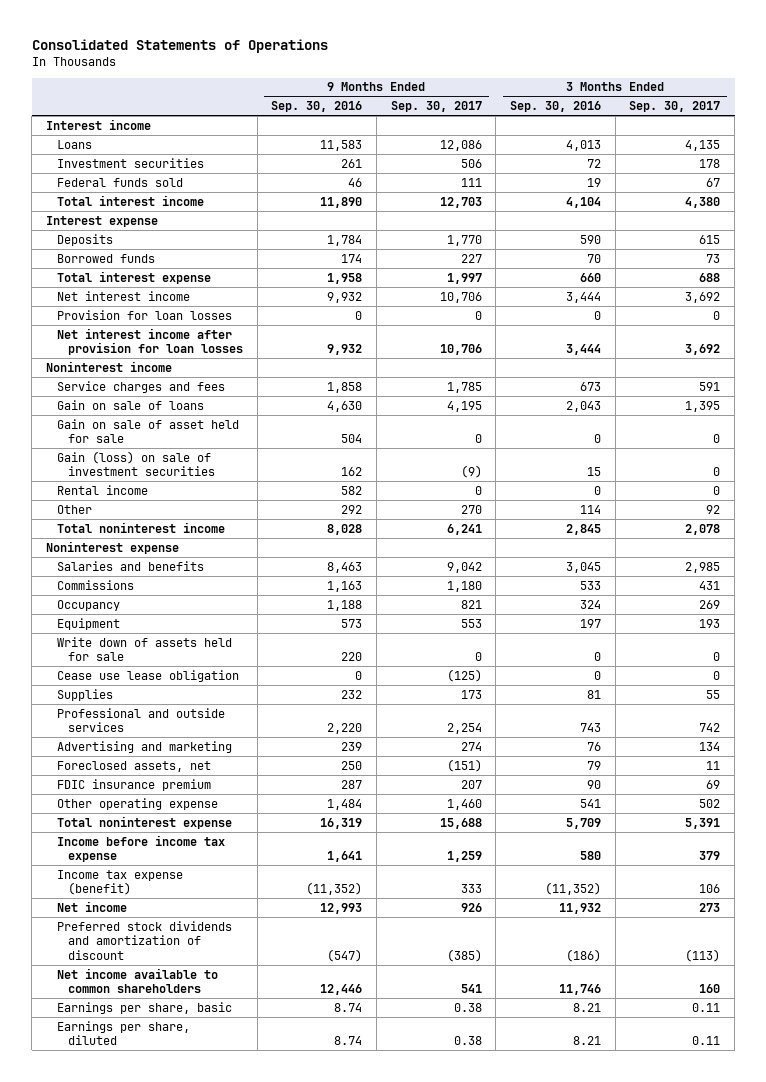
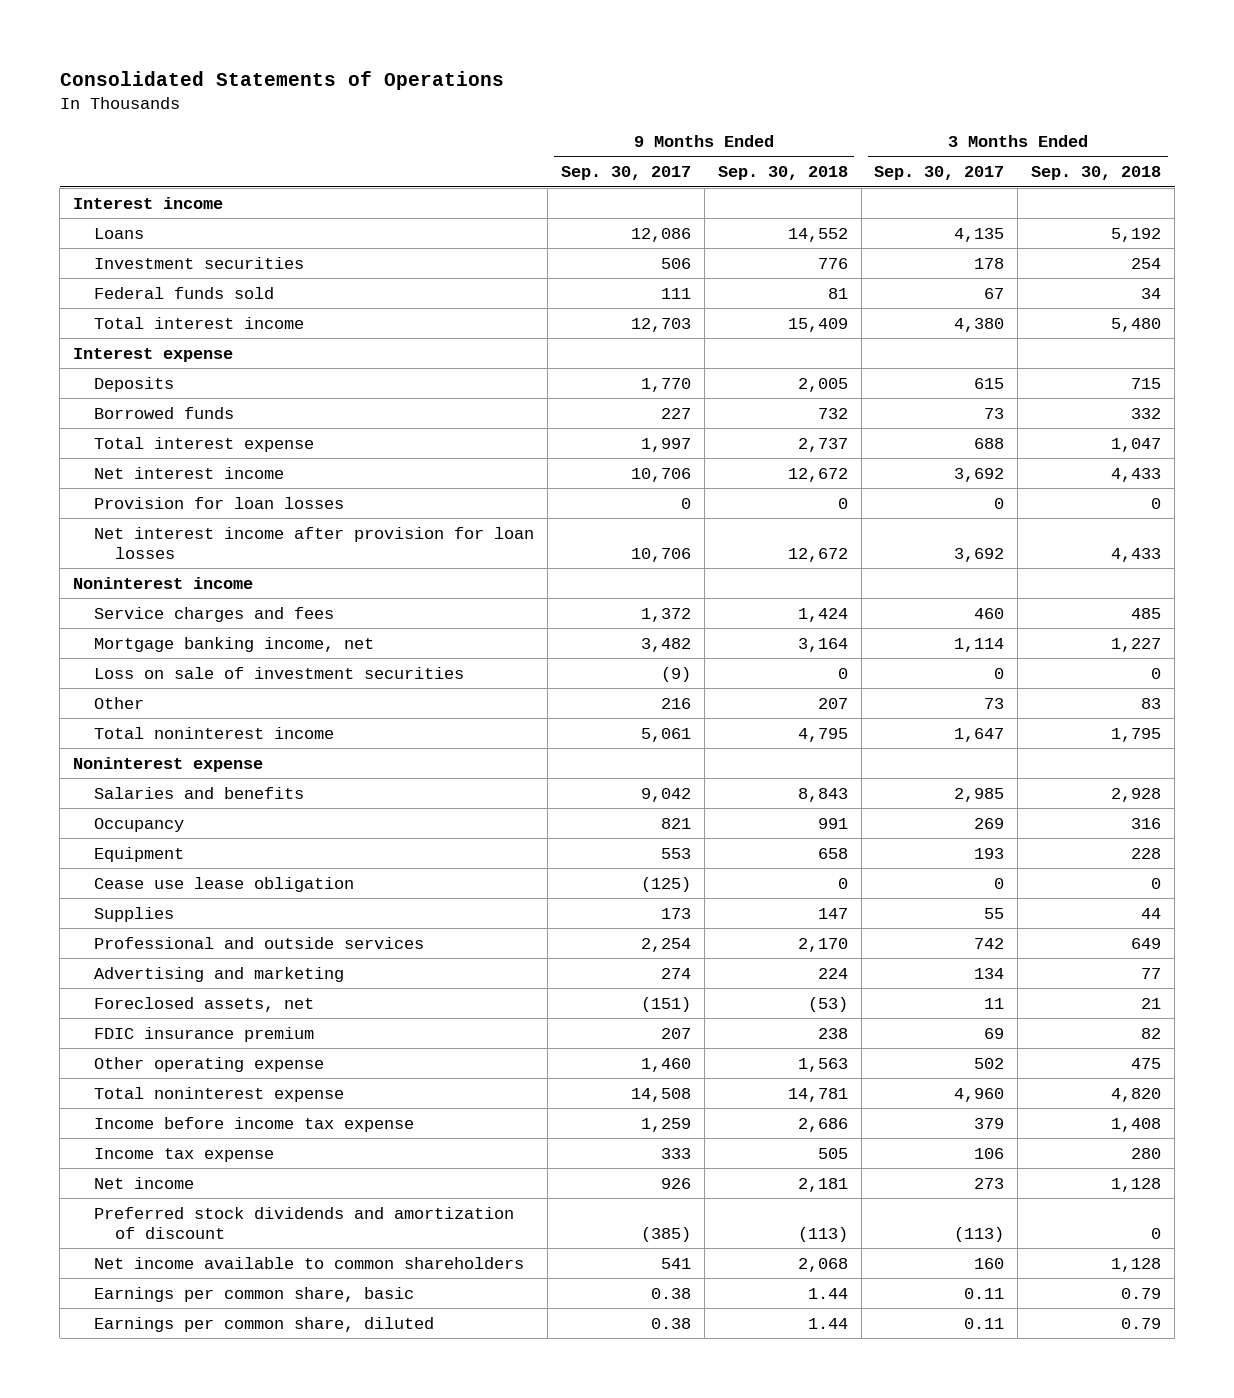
[271,101,363,113] Sep. 30, 2016 -> none
[510,101,602,113] Sep. 30, 2016 -> none
none -> [717,166,848,181] Sep. 30, 2018
none -> [1031,166,1162,181] Sep. 30, 2018
[56,399,204,410] Gain on sale of loans -> none
[56,418,239,444] Gain on sale of asset held for sale -> none
[56,484,148,495] Rental income -> none
[446,381,482,393] 1,785 -> [640,607,691,622] 1,372
[699,381,721,391] 591 -> [974,607,1005,619] 460
none -> [93,636,374,652] Mortgage banking income, net
[56,450,215,477] Gain (loss) on sale of investment securities -> [93,666,464,679] Loss on sale of investment securities
[460,504,482,514] 270 -> [660,697,691,709] 216
[706,504,721,514] 92 -> [984,697,1005,709] 73
[446,523,482,535] 6,241 -> [640,727,691,742] 5,061
[685,523,721,535] 2,078 -> [954,727,1005,742] 1,647
[56,579,134,590] Commissions -> none
[56,636,232,662] Write down of assets held for sale -> none
[439,817,482,829] 15,688 -> [630,1087,691,1102] 14,508
[685,817,721,829] 5,391 -> [954,1087,1005,1102] 4,960
[56,869,183,896] Income tax expense (benefit) -> [93,1147,274,1162] Income tax expense
[56,1001,232,1014] Earnings per share, basic -> [93,1286,414,1302] Earnings per common share, basic
[56,1020,190,1046] Earnings per share, diluted -> [93,1316,434,1332] Earnings per common share, diluted

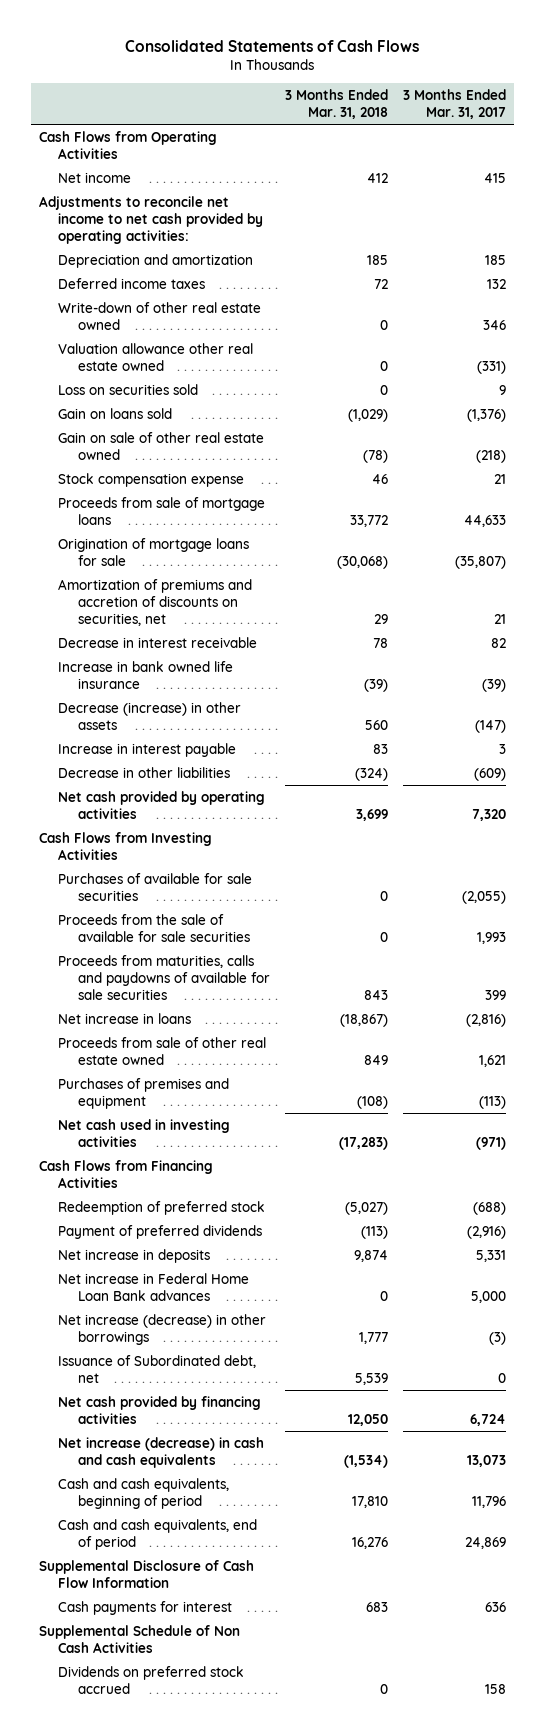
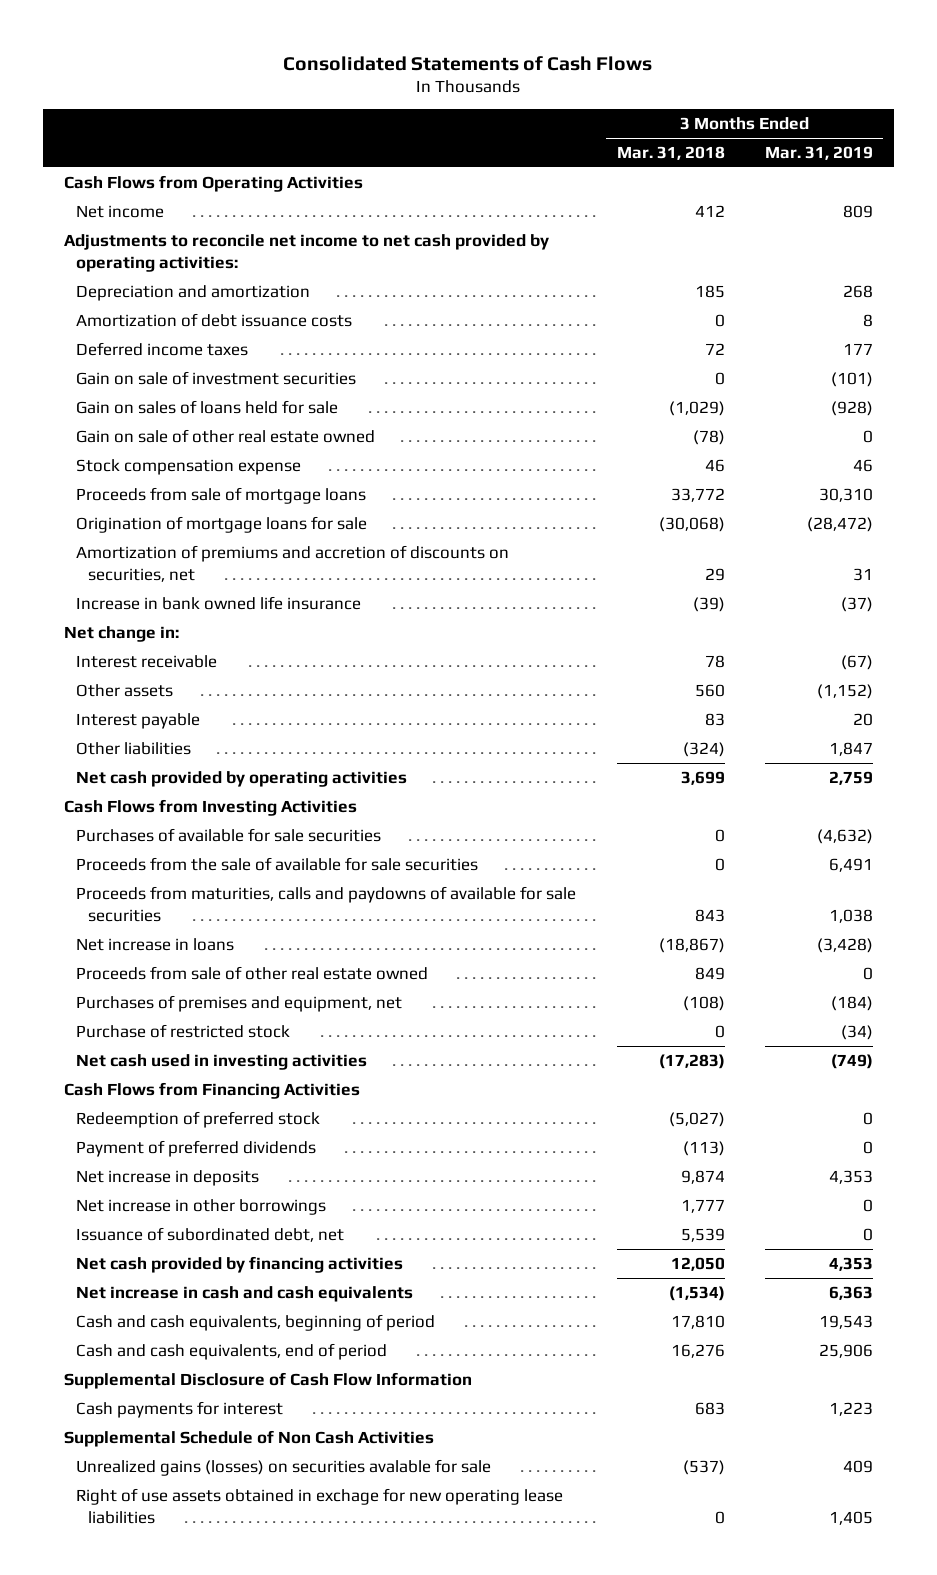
[403,88,507,119] 3 Months Ended Mar. 31, 2017 -> none
none -> [765,146,874,161] Mar. 31, 2019
none -> [75,312,352,327] Amortization of debt issuance costs
[58,301,262,330] Write-down of other real estate owned -> none
[58,342,254,371] Valuation allowance other real estate owned -> none
[58,383,199,395] Loss on securities sold -> none
none -> [75,370,356,385] Gain on sale of investment securities
[58,407,173,419] Gain on loans sold -> [75,399,338,414] Gain on sales of loans held for sale
[58,636,258,648] Decrease in interest receivable -> none
none -> [63,625,179,642] Net change in:
none -> [75,654,217,668] Interest receivable
[58,701,242,730] Decrease (increase) in other assets -> [75,683,173,697] Other assets
[58,742,237,757] Increase in interest payable -> [75,712,200,729] Interest payable
[58,766,231,778] Decrease in other liabilities -> [75,741,191,755] Other liabilities
[58,1077,230,1109] Purchases of premises and equipment -> [75,994,402,1012] Purchases of premises and equipment, net
none -> [75,1023,290,1038] Purchase of restricted stock
[58,1272,250,1301] Net increase in Federal Home Loan Bank advances -> none
[58,1313,267,1345] Net increase (decrease) in other borrowings -> [75,1198,326,1215] Net increase in other borrowings
[58,1354,257,1383] Issuance of Subordinated debt, net -> [75,1226,344,1242] Issuance of subordinated debt, net
[58,1436,265,1468] Net increase (decrease) in cash and cash equivalents -> [75,1285,413,1302] Net increase in cash and cash equivalents
[58,1665,245,1694] Dividends on preferred stock accrued -> none
none -> [75,1458,491,1476] Unrealized gains (losses) on securities avalable for sale
none -> [75,1487,563,1524] Right of use assets obtained in exchage for new operating lease liabilities

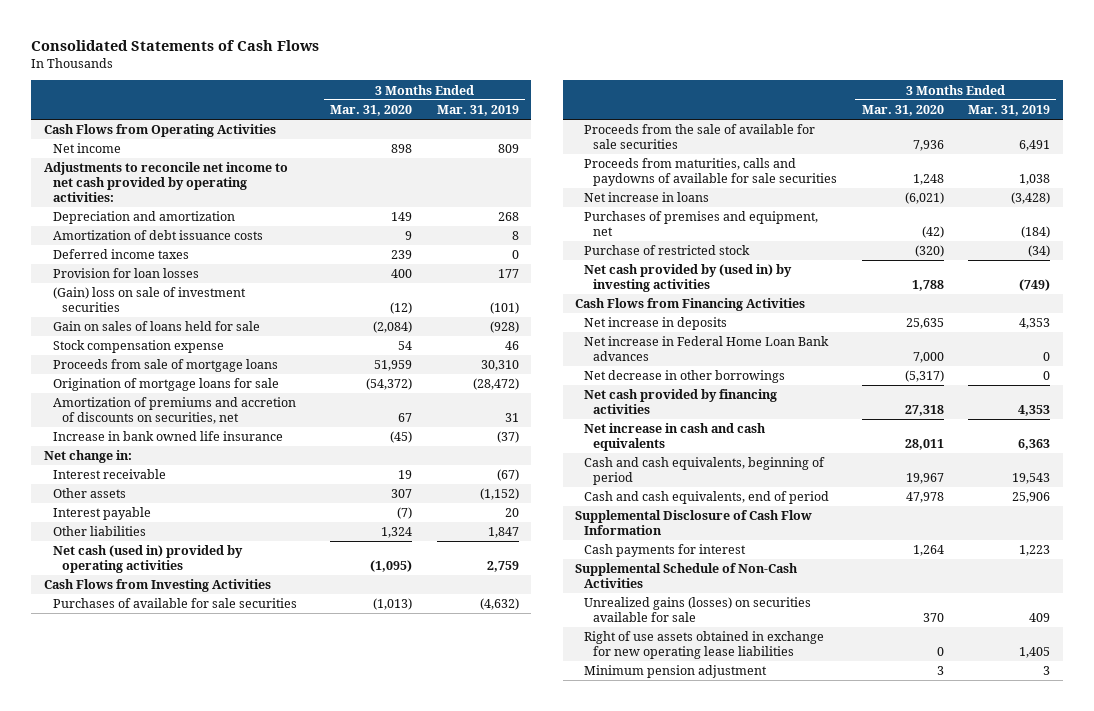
[616,146,725,161] Mar. 31, 2018 -> none
none -> [330,105,413,117] Mar. 31, 2020
[843,342,874,355] 177 -> [511,250,519,260] 0
none -> [52,268,199,279] Provision for loan losses
[75,370,356,385] Gain on sale of investment securities -> [52,287,246,312] (Gain) loss on sale of investment securities
[75,428,375,443] Gain on sale of other real estate owned -> none
[75,770,407,787] Net cash provided by operating activities -> [52,545,243,573] Net cash (used in) provided by operating activities
[75,965,428,980] Proceeds from sale of other real estate owned -> none
[75,1053,367,1070] Net cash used in investing activities -> [583,264,792,292] Net cash provided by (used in) by investing activities
[75,1110,320,1128] Redeemption of preferred stock -> none
[75,1139,316,1157] Payment of preferred dividends -> none
[75,1226,344,1242] Issuance of subordinated debt, net -> none
none -> [583,336,829,361] Net increase in Federal Home Loan Bank advances
[75,1198,326,1215] Net increase in other borrowings -> [583,370,785,384] Net decrease in other borrowings
[63,1429,434,1447] Supplemental Schedule of Non Cash Activities -> [575,563,799,588] Supplemental Schedule of Non-Cash Activities
[75,1458,491,1476] Unrealized gains (losses) on securities avalable for sale -> [583,597,811,622] Unrealized gains (losses) on securities available for sale
[75,1487,563,1524] Right of use assets obtained in exchage for new operating lease liabilities -> [583,631,824,659] Right of use assets obtained in exchange for new operating lease liabilities
none -> [583,665,767,679] Minimum pension adjustment

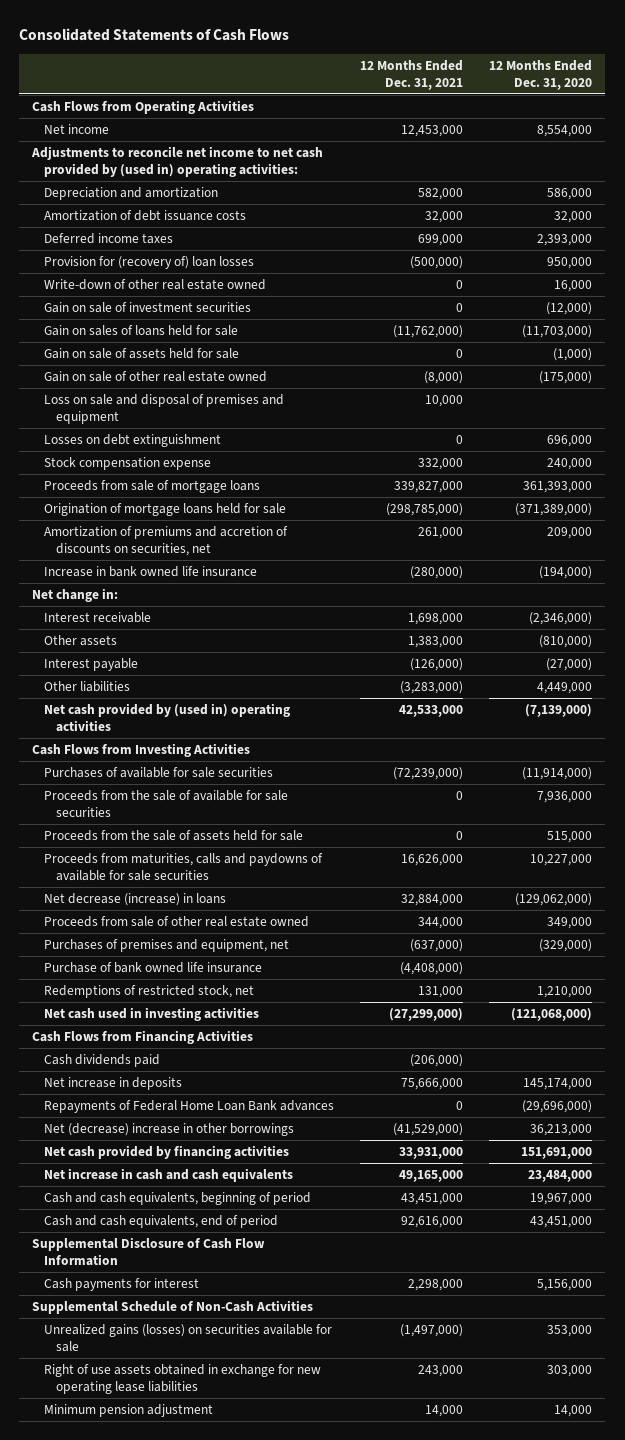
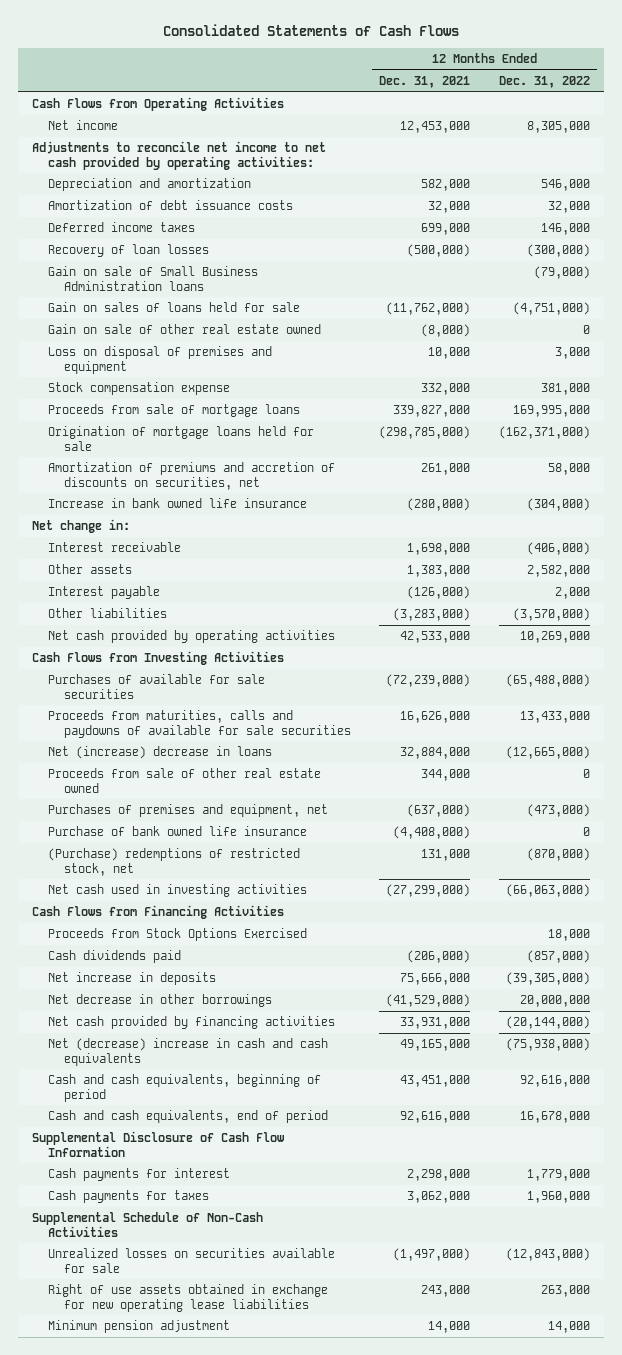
[489,59,593,90] 12 Months Ended Dec. 31, 2020 -> none
none -> [498,75,590,88] Dec. 31, 2022
[31,145,324,178] Adjustments to reconcile net income to net cash provided by (used in) operating activities: -> [32,140,327,170] Adjustments to reconcile net income to net cash provided by operating activities:
[44,278,267,290] Write-down of other real estate owned -> none
[44,301,252,313] Gain on sale of investment securities -> none
[44,255,255,269] Provision for (recovery of) loan losses -> [48,243,210,257] Recovery of loan losses
none -> [48,265,259,291] Gain on sale of Small Business Administration loans
[44,347,240,359] Gain on sale of assets held for sale -> none
[44,433,222,447] Losses on debt extinguishment -> none
[44,393,285,425] Loss on sale and disposal of premises and equipment -> [48,345,273,374] Loss on disposal of premises and equipment
[44,702,291,733] Net cash provided by (used in) operating activities -> [48,629,336,643] Net cash provided by operating activities
[44,789,289,818] Proceeds from the sale of available for sale securities -> none
[44,829,304,841] Proceeds from the sale of assets held for sale -> none
[44,892,227,906] Net decrease (increase) in loans -> [48,745,273,759] Net (increase) decrease in loans
[44,984,255,998] Redemptions of restricted stock, net -> [48,847,301,876] (Purchase) redemptions of restricted stock, net
none -> [48,927,308,941] Proceeds from Stock Options Exercised
[44,1099,335,1113] Repayments of Federal Home Loan Bank advances -> none
[44,1122,295,1136] Net (decrease) increase in other borrowings -> [48,993,273,1007] Net decrease in other borrowings
[44,1167,294,1182] Net increase in cash and cash equivalents -> [48,1037,329,1066] Net (decrease) increase in cash and cash equivalents
none -> [48,1189,210,1203] Cash payments for taxes
[44,1323,333,1353] Unrealized gains (losses) on securities available for sale -> [48,1247,336,1273] Unrealized losses on securities available for sale

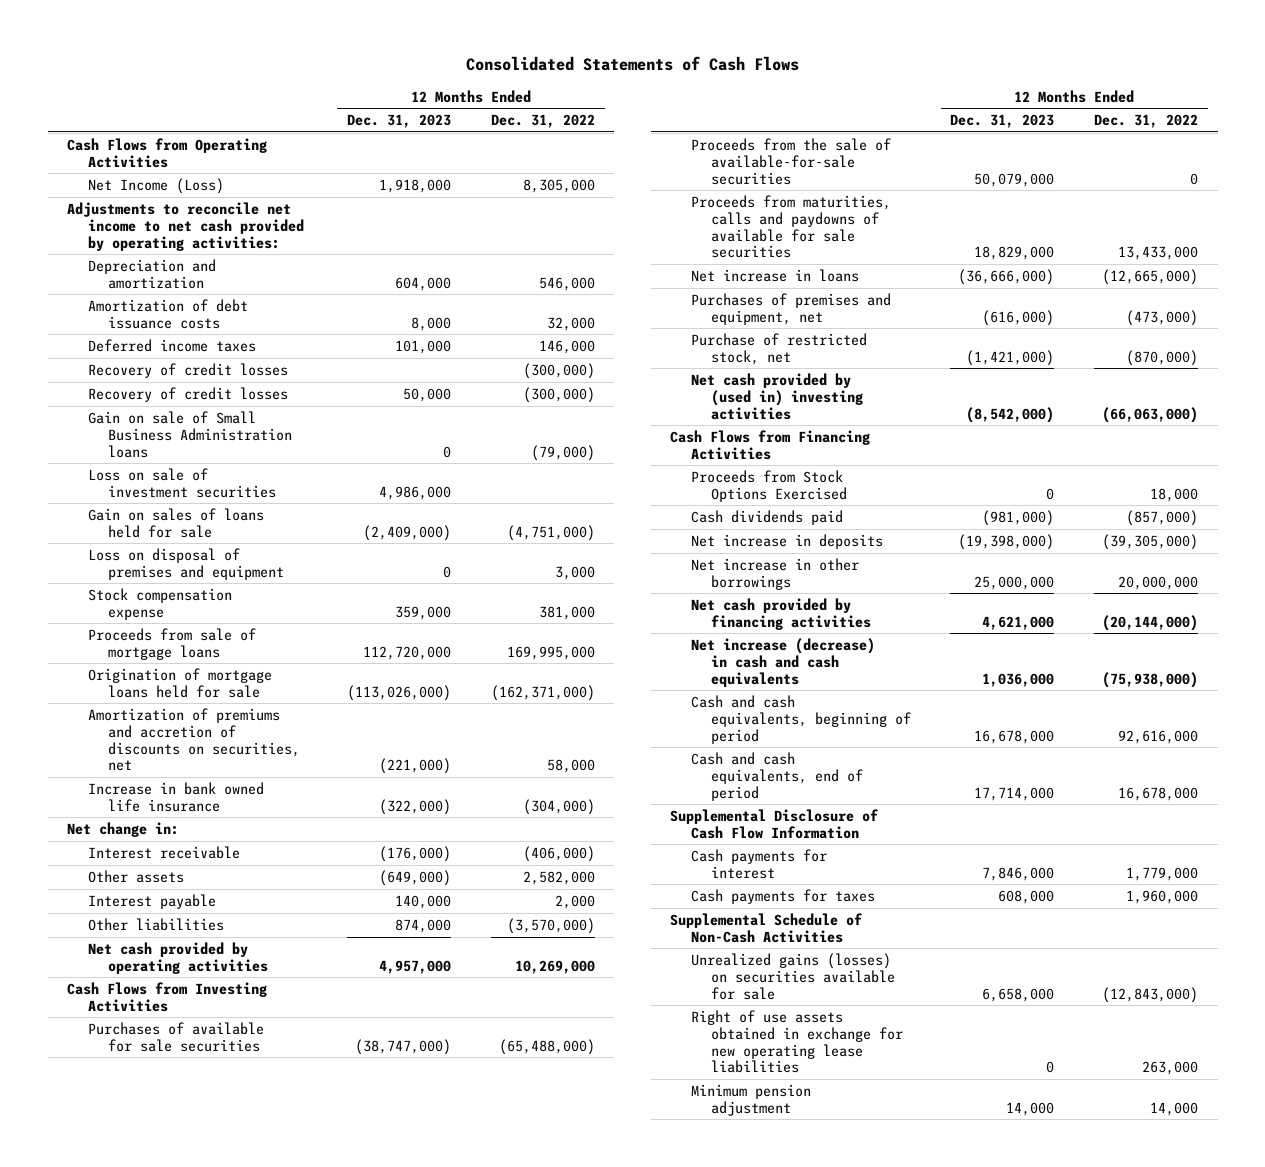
[379,75,471,88] Dec. 31, 2021 -> none
none -> [347,114,452,129] Dec. 31, 2023
[48,119,119,130] Net income -> [87,177,224,194] Net Income (Loss)
[48,243,210,257] Recovery of loan losses -> [87,362,288,378] Recovery of credit losses
none -> [87,386,288,402] Recovery of credit losses
none -> [87,467,276,498] Loss on sale of investment securities
[48,323,322,334] Gain on sale of other real estate owned -> none
none -> [690,137,891,185] Proceeds from the sale of available-for-sale securities
[48,767,322,793] Proceeds from sale of other real estate owned -> none
[48,745,273,759] Net (increase) decrease in loans -> [690,268,859,282] Net increase in loans
[48,825,308,836] Purchase of bank owned life insurance -> none
[48,847,301,876] (Purchase) redemptions of restricted stock, net -> [690,332,867,365] Purchase of restricted stock, net
[48,883,308,897] Net cash used in investing activities -> [690,372,864,420] Net cash provided by (used in) investing activities
[48,993,273,1007] Net decrease in other borrowings -> [690,557,859,590] Net increase in other borrowings
[48,1037,329,1066] Net (decrease) increase in cash and cash equivalents -> [690,637,875,687] Net increase (decrease) in cash and cash equivalents
[48,1247,336,1273] Unrealized losses on securities available for sale -> [690,952,896,1000] Unrealized gains (losses) on securities available for sale

